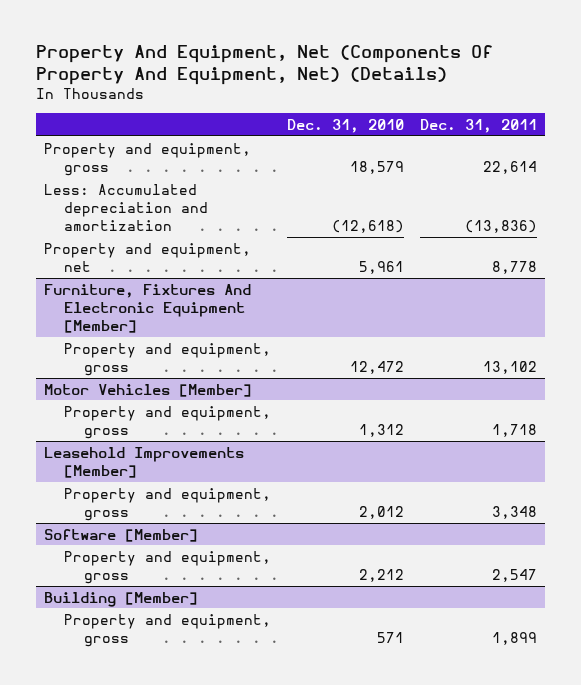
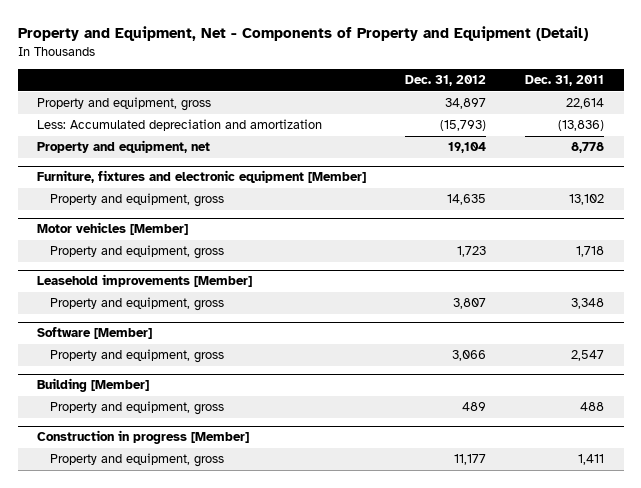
[36,44,494,85] Property And Equipment, Net (Components Of Property And Equipment, Net) (Details) -> [17,26,588,42] Property and Equipment, Net - Components of Property and Equipment (Detail)
[287,118,405,133] Dec. 31, 2010 -> none
none -> [405,74,487,86] Dec. 31, 2012
[44,283,252,334] Furniture, Fixtures And Electronic Equipment [Member] -> [37,170,367,184] Furniture, fixtures and electronic equipment [Member]
[44,383,253,397] Motor Vehicles [Member] -> [37,222,189,236] Motor vehicles [Member]
[44,446,245,478] Leasehold Improvements [Member] -> [37,274,253,288] Leasehold improvements [Member]
[492,631,538,645] 1,899 -> [580,402,605,412] 488
none -> [37,430,250,445] Construction in progress [Member]
none -> [49,453,224,468] Property and equipment, gross

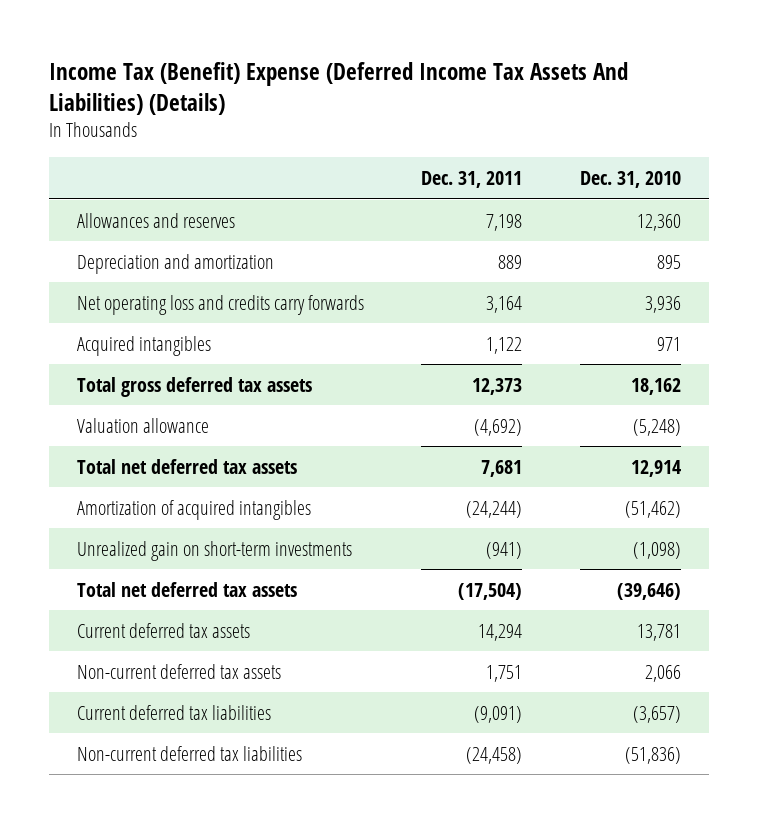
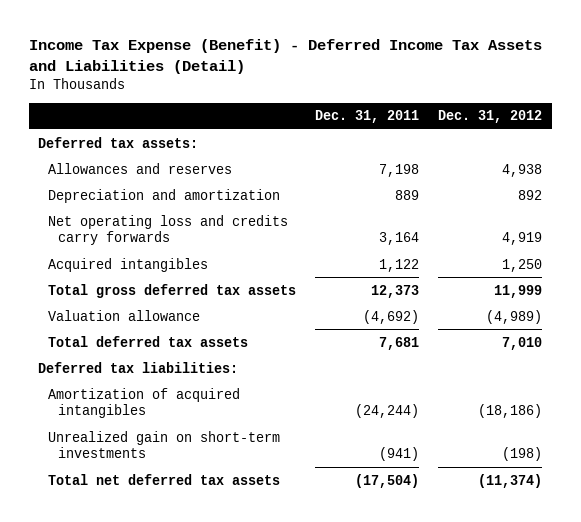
[48,61,628,115] Income Tax (Benefit) Expense (Deferred Income Tax Assets And Liabilities) (Details) -> [28,38,542,74] Income Tax Expense (Benefit) - Deferred Income Tax Assets and Liabilities (Detail)
[579,171,681,189] Dec. 31, 2010 -> none
none -> [438,110,543,124] Dec. 31, 2012
none -> [38,136,199,148] Deferred tax assets:
[77,458,298,474] Total net deferred tax assets -> [48,335,249,347] Total deferred tax assets
none -> [38,361,239,373] Deferred tax liabilities:
[77,622,251,638] Current deferred tax assets -> none
[77,663,282,679] Non-current deferred tax assets -> none
[77,704,272,720] Current deferred tax liabilities -> none
[77,745,303,761] Non-current deferred tax liabilities -> none

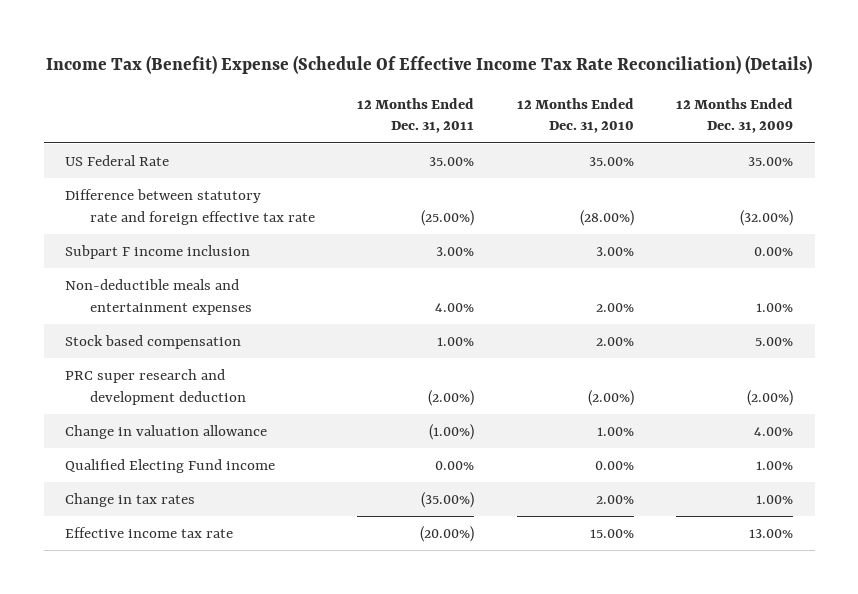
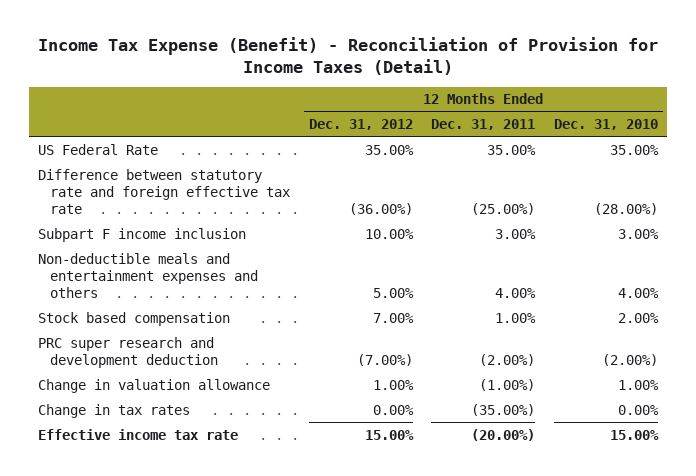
[46,54,813,74] Income Tax (Benefit) Expense (Schedule Of Effective Income Tax Rate Reconciliation) (Details) -> [37,36,658,75] Income Tax Expense (Benefit) - Reconciliation of Provision for Income Taxes (Detail)
[676,97,794,134] 12 Months Ended Dec. 31, 2009 -> none
none -> [308,119,413,131] Dec. 31, 2012
[64,278,253,315] Non-deductible meals and entertainment expenses -> [37,252,259,299] Non-deductible meals and entertainment expenses and others
[595,302,634,312] 2.00% -> [617,288,659,299] 4.00%
[64,458,275,473] Qualified Electing Fund income -> none
[595,494,634,504] 2.00% -> [617,404,659,415] 0.00%

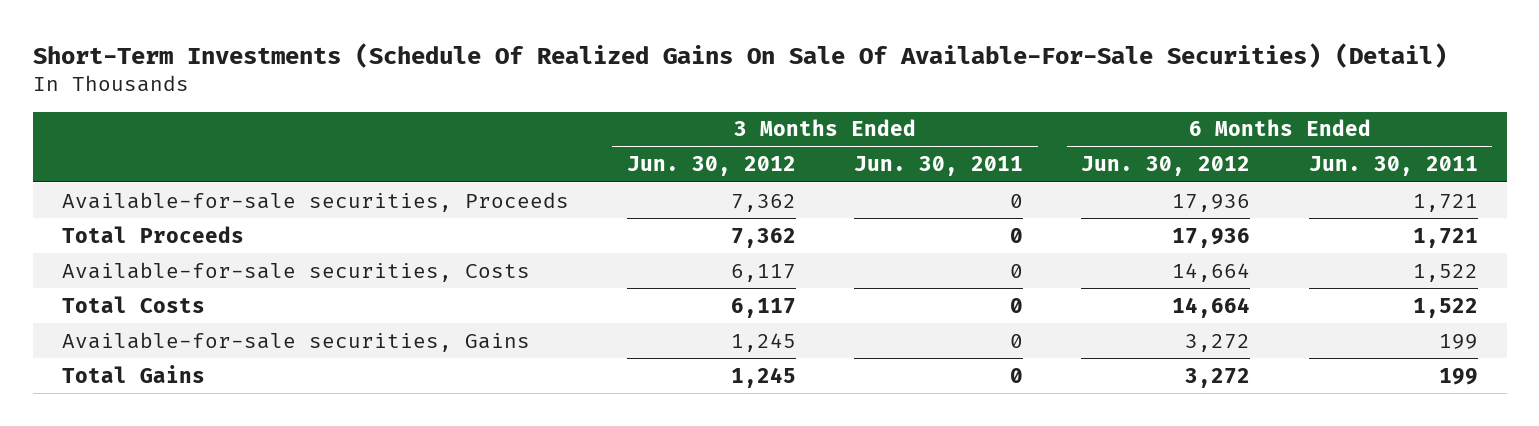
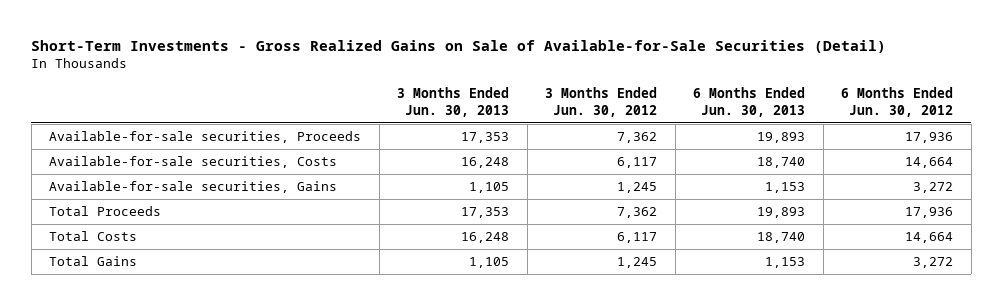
[32,43,1447,69] Short-Term Investments (Schedule Of Realized Gains On Sale Of Available-For-Sale Securities) (Detail) -> [31,40,887,54] Short-Term Investments - Gross Realized Gains on Sale of Available-for-Sale Securities (Detail)
[854,156,1024,177] Jun. 30, 2011 -> none
[1308,156,1478,177] Jun. 30, 2011 -> none
none -> [397,87,510,117] 3 Months Ended Jun. 30, 2013
none -> [693,87,806,117] 6 Months Ended Jun. 30, 2013
[61,225,244,243] Total Proceeds -> [49,206,162,217] Total Proceeds
[61,295,205,313] Total Costs -> [49,231,138,242] Total Costs

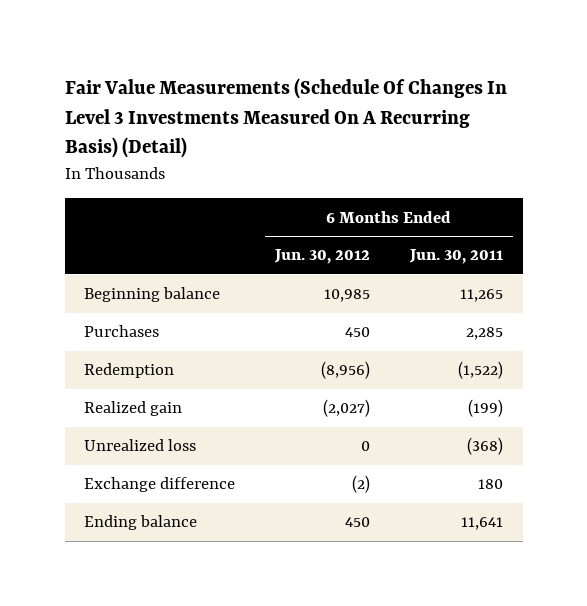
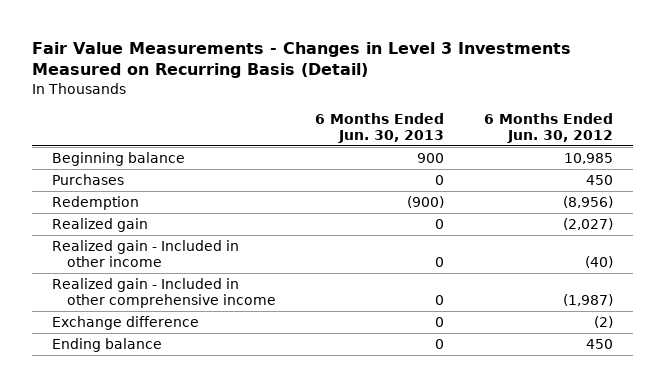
[64,78,507,159] Fair Value Measurements (Schedule Of Changes In Level 3 Investments Measured On A Recurring Basis) (Detail) -> [32,41,572,79] Fair Value Measurements - Changes in Level 3 Investments Measured on Recurring Basis (Detail)
[408,249,503,265] Jun. 30, 2011 -> none
none -> [315,112,445,143] 6 Months Ended Jun. 30, 2013
[84,439,197,452] Unrealized loss -> none
none -> [51,239,239,267] Realized gain - Included in other income
none -> [51,277,276,308] Realized gain - Included in other comprehensive income

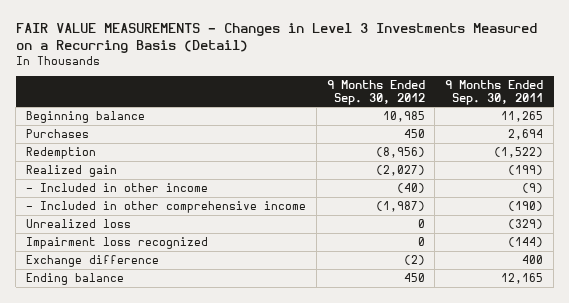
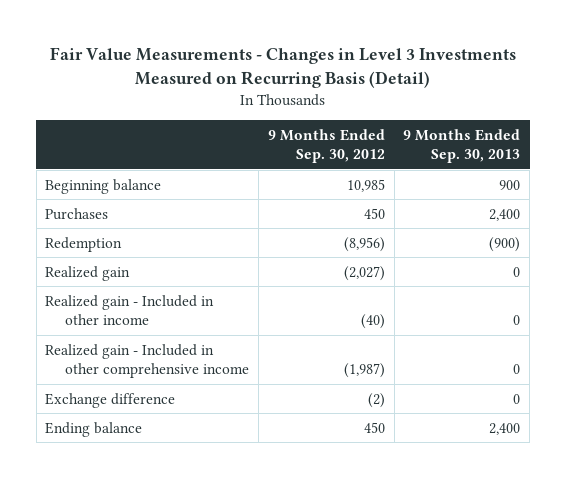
[15,22,537,53] FAIR VALUE MEASUREMENTS - Changes in Level 3 Investments Measured on a Recurring Basis (Detail) -> [49,46,516,88] Fair Value Measurements - Changes in Level 3 Investments Measured on Recurring Basis (Detail)
[445,79,544,105] 9 Months Ended Sep. 30, 2011 -> none
none -> [403,128,521,164] 9 Months Ended Sep. 30, 2013
[25,219,131,229] Unrealized loss -> none
[25,237,208,250] Impairment loss recognized -> none
[25,183,208,193] - Included in other income -> [45,294,215,326] Realized gain - Included in other income
[25,201,306,214] - Included in other comprehensive income -> [45,343,250,379] Realized gain - Included in other comprehensive income

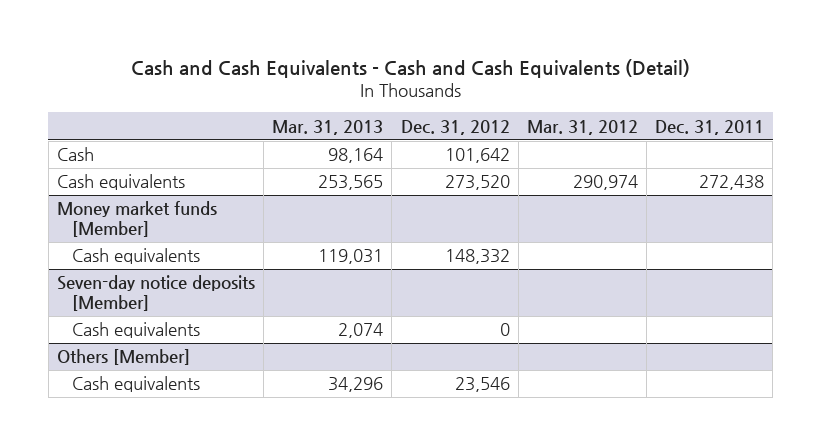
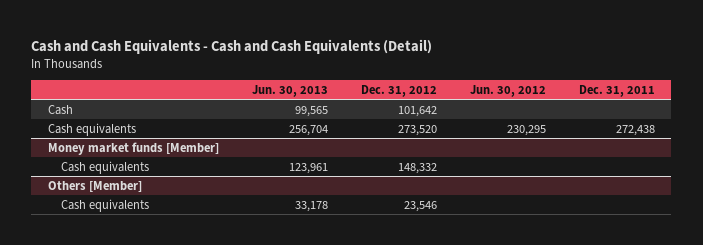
[272,119,384,135] Mar. 31, 2013 -> none
[526,119,638,135] Mar. 31, 2012 -> none
none -> [251,85,328,98] Jun. 30, 2013
none -> [469,85,546,98] Jun. 30, 2012
[56,275,255,311] Seven-day notice deposits [Member] -> none
[71,322,200,339] Cash equivalents -> none

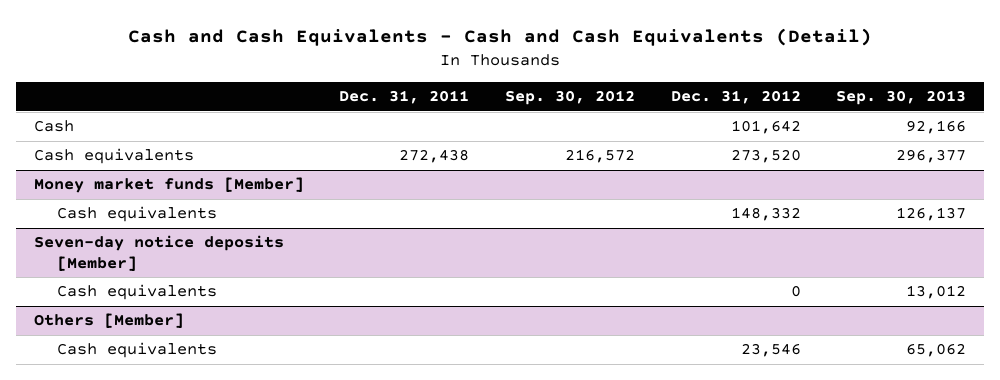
[251,85,328,98] Jun. 30, 2013 -> none
[469,85,546,98] Jun. 30, 2012 -> none
none -> [505,90,636,106] Sep. 30, 2012
none -> [836,90,967,106] Sep. 30, 2013
none -> [33,235,284,271] Seven-day notice deposits [Member]
none -> [57,284,218,301] Cash equivalents

